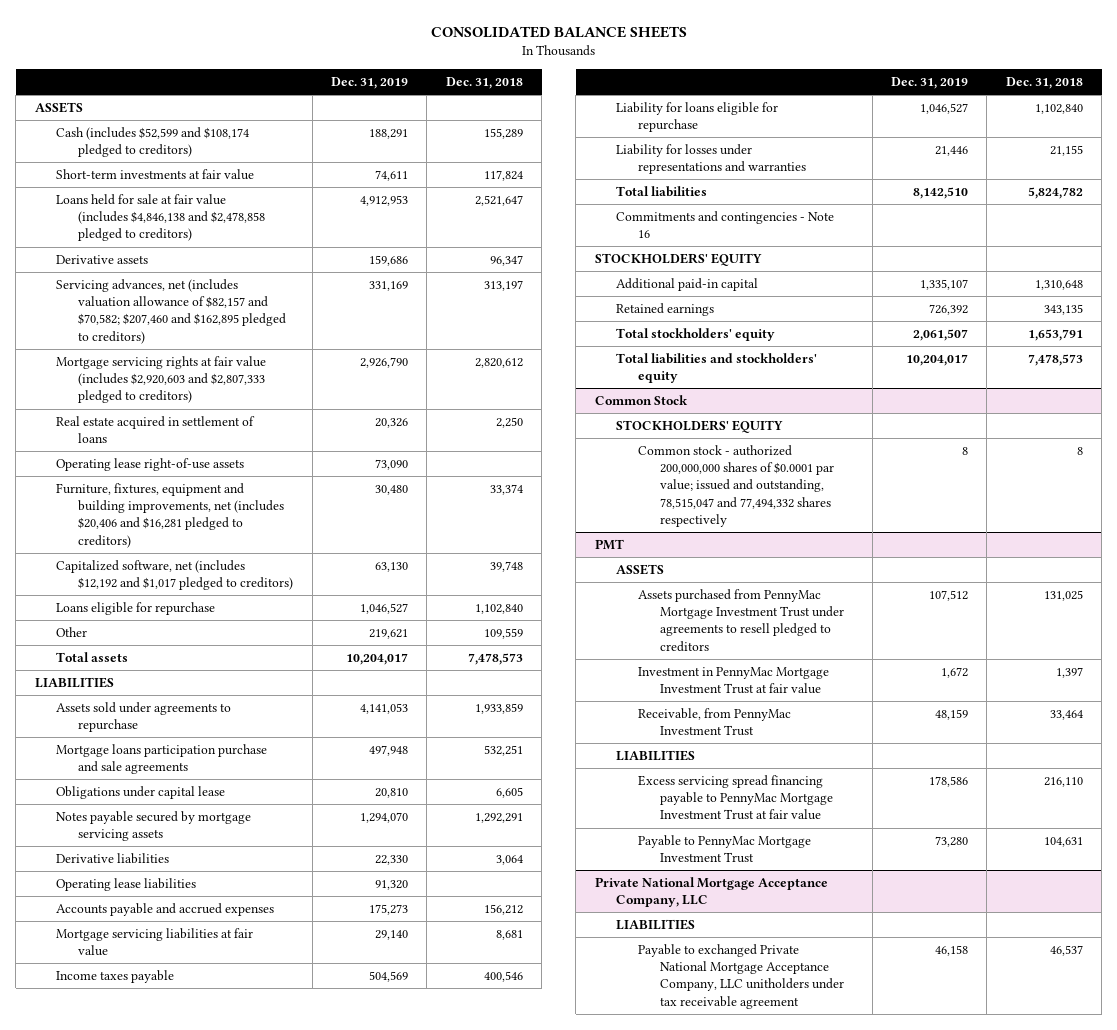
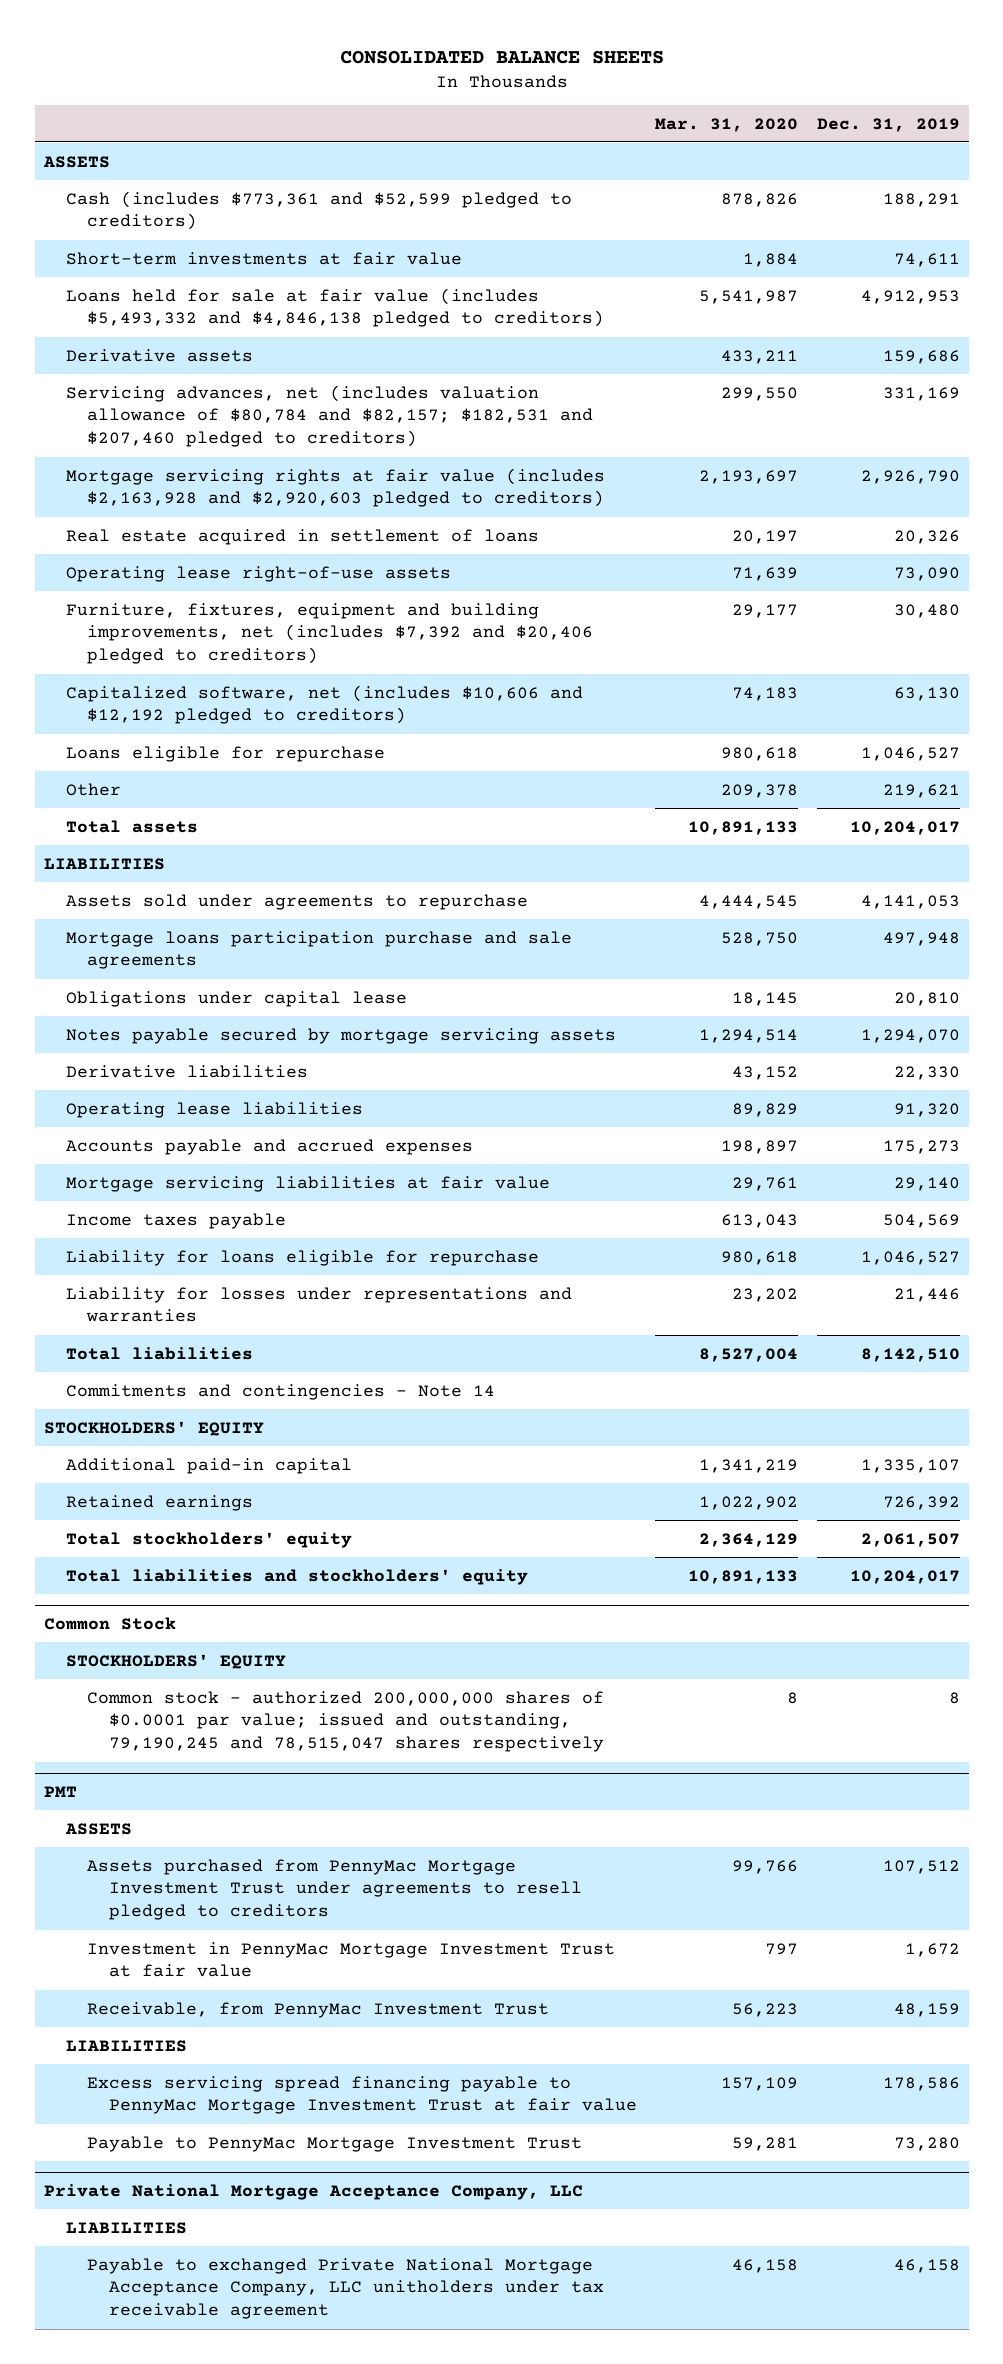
[445,77,523,90] Dec. 31, 2018 -> none
none -> [655,117,799,132] Mar. 31, 2020
[56,126,250,158] Cash (includes $52,599 and $108,174 pledged to creditors) -> [65,190,572,231] Cash (includes $773,361 and $52,599 pledged to creditors)
[56,193,266,242] Loans held for sale at fair value (includes $4,846,138 and $2,478,858 pledged to creditors) -> [65,287,605,328] Loans held for sale at fair value (includes $5,493,332 and $4,846,138 pledged to creditors)
[56,278,287,344] Servicing advances, net (includes valuation allowance of $82,157 and $70,582; $207,460 and $162,895 pledged to creditors) -> [65,384,594,448] Servicing advances, net (includes valuation allowance of $80,784 and $82,157; $182,531 and $207,460 pledged to creditors)
[56,355,267,404] Mortgage servicing rights at fair value (includes $2,920,603 and $2,807,333 pledged to creditors) -> [65,467,605,508] Mortgage servicing rights at fair value (includes $2,163,928 and $2,920,603 pledged to creditors)
[56,482,285,548] Furniture, fixtures, equipment and building improvements, net (includes $20,406 and $16,281 pledged to creditors) -> [65,602,594,665] Furniture, fixtures, equipment and building improvements, net (includes $7,392 and $20,406 pledged to creditors)
[56,559,294,591] Capitalized software, net (includes $12,192 and $1,017 pledged to creditors) -> [65,684,583,725] Capitalized software, net (includes $10,606 and $12,192 pledged to creditors)
[616,210,835,239] Commitments and contingencies - Note 16 -> [65,1383,495,1400] Commitments and contingencies - Note 14
[638,444,834,528] Common stock - authorized 200,000,000 shares of $0.0001 par value; issued and outstanding, 78,515,047 and 77,494,332 shares respectively -> [87,1690,605,1753] Common stock - authorized 200,000,000 shares of $0.0001 par value; issued and outstanding, 79,190,245 and 78,515,047 shares respectively

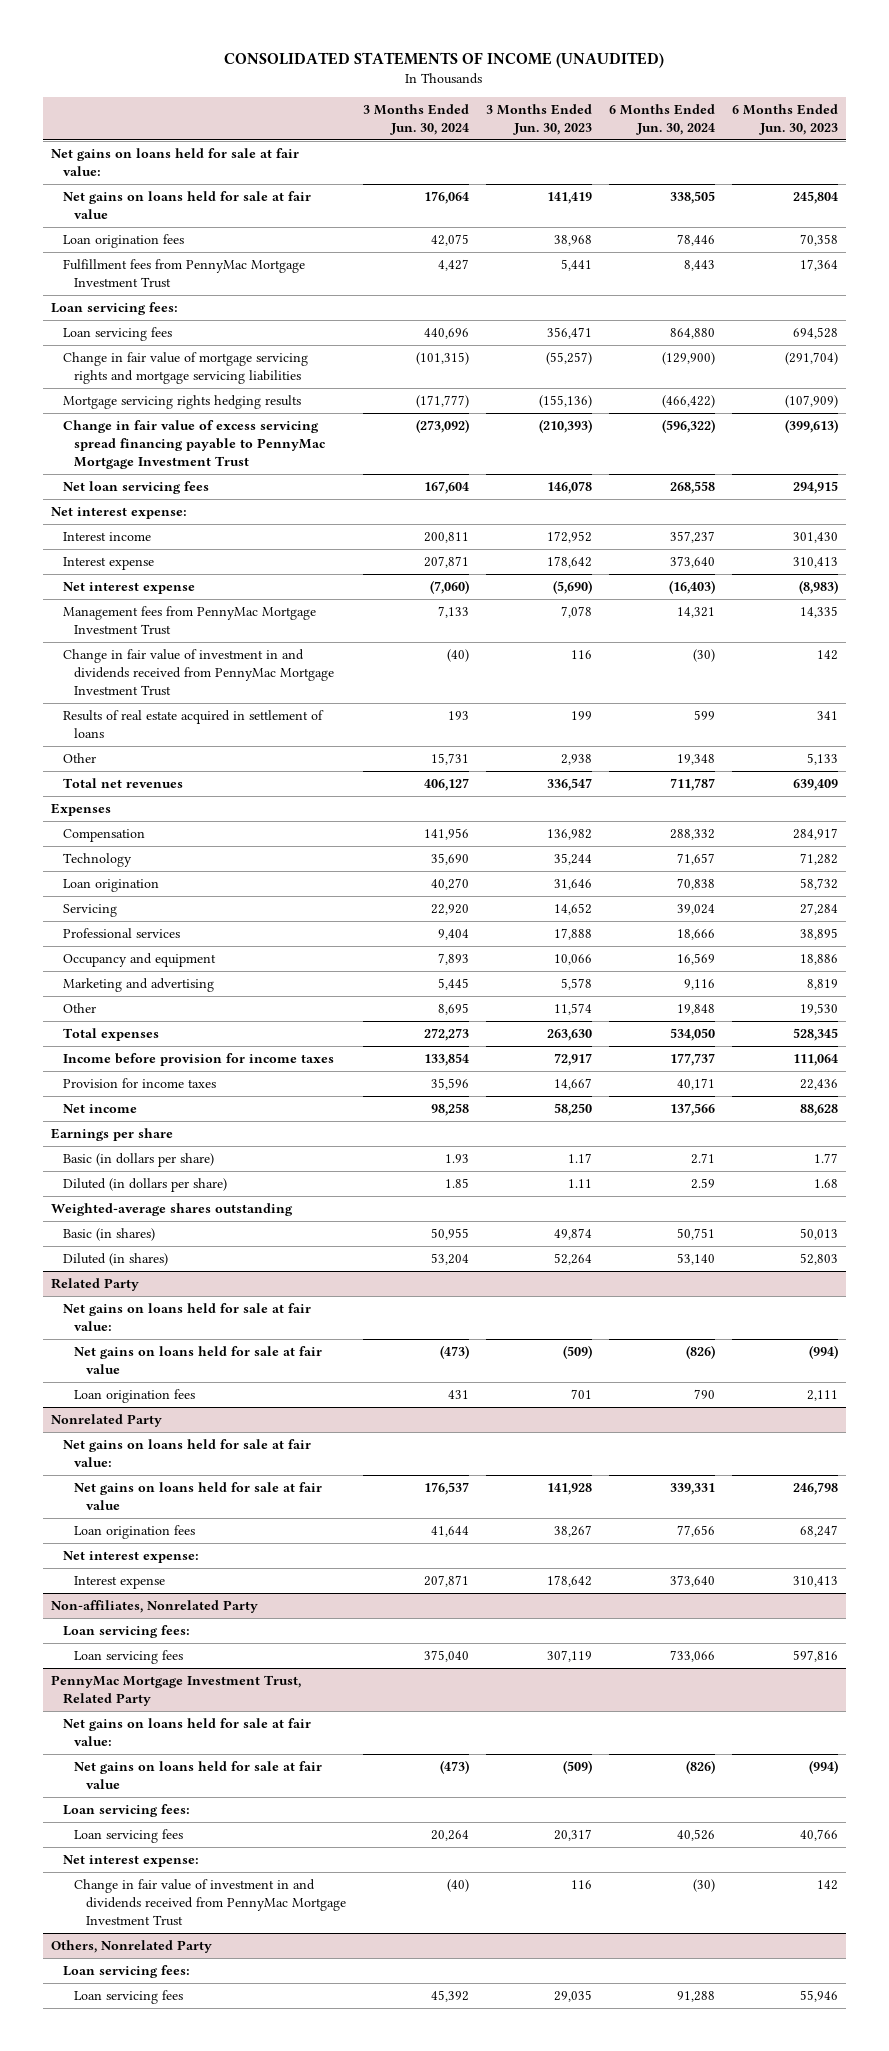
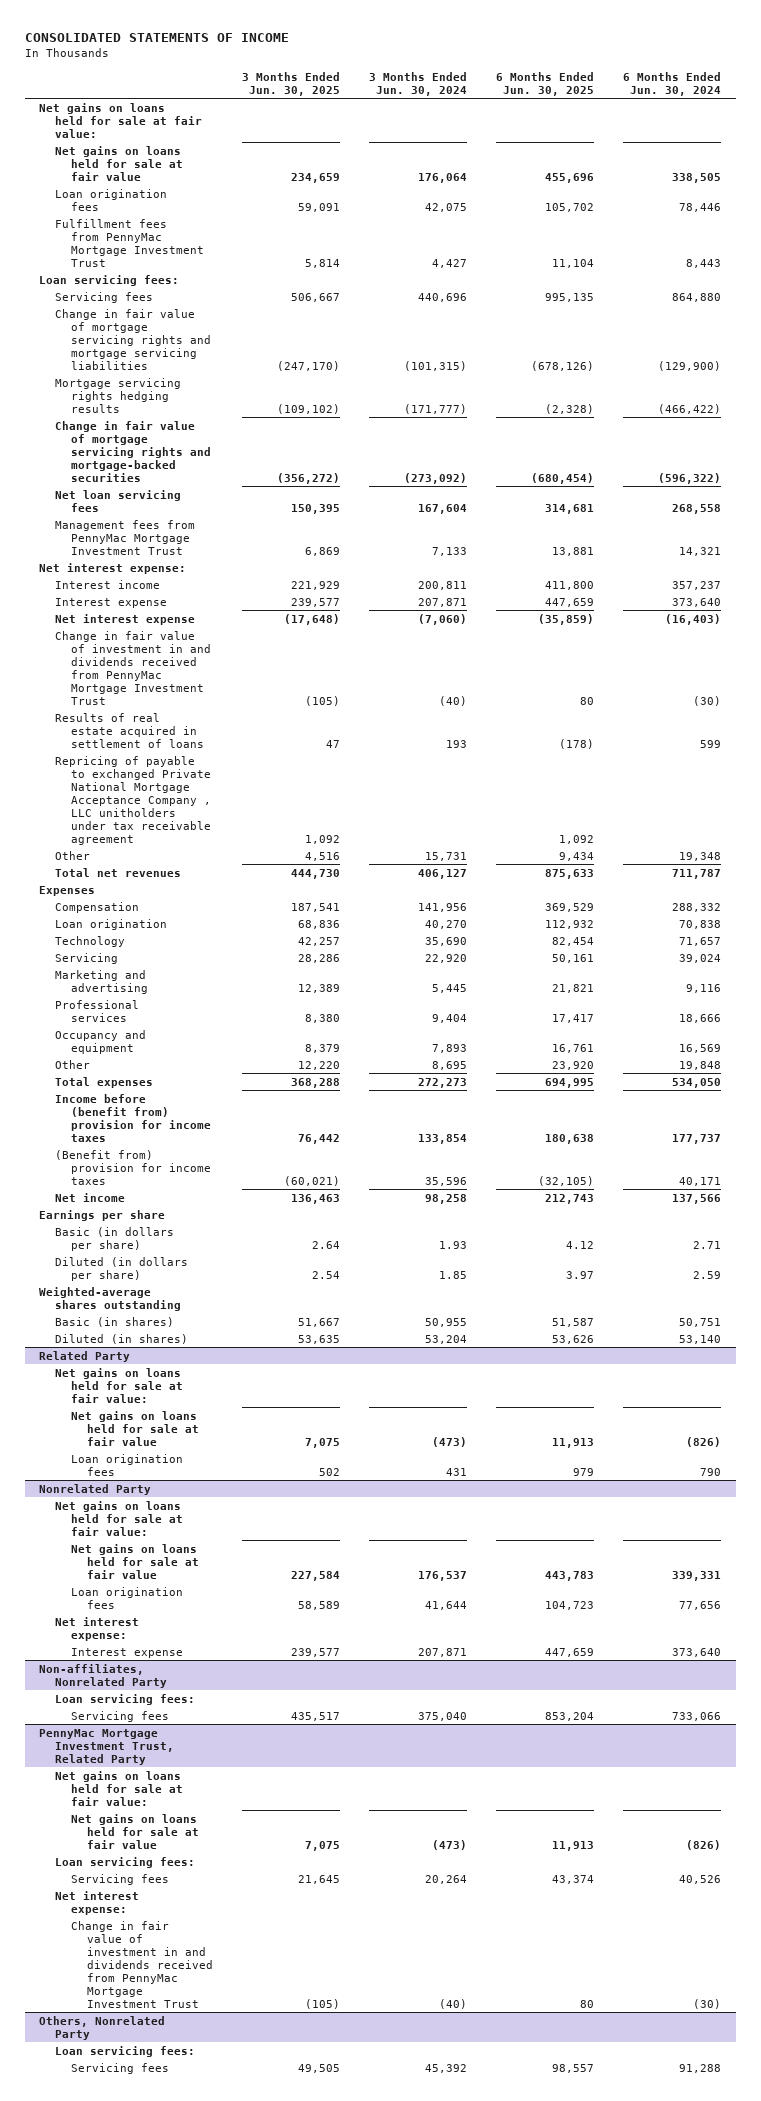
[224,52,665,69] CONSOLIDATED STATEMENTS OF INCOME (UNAUDITED) -> [24,32,289,42] CONSOLIDATED STATEMENTS OF INCOME
[485,104,592,136] 3 Months Ended Jun. 30, 2023 -> none
[731,104,838,136] 6 Months Ended Jun. 30, 2023 -> none
none -> [242,71,341,96] 3 Months Ended Jun. 30, 2025
none -> [496,71,595,96] 6 Months Ended Jun. 30, 2025
[62,327,172,342] Loan servicing fees -> [55,291,154,303] Servicing fees
[62,420,326,469] Change in fair value of excess servicing spread financing payable to PennyMac Mortgage Investment Trust -> [55,420,212,482] Change in fair value of mortgage servicing rights and mortgage-backed securities
[62,606,316,635] Management fees from PennyMac Mortgage Investment Trust -> [55,519,196,555] Management fees from PennyMac Mortgage Investment Trust
none -> [55,755,212,845] Repricing of payable to exchanged Private National Mortgage Acceptance Company , LLC unitholders under tax receivable agreement
[62,853,132,868] Technology -> [55,935,126,947] Technology
[62,978,214,993] Marketing and advertising -> [55,969,149,994] Marketing and advertising
[62,1053,334,1067] Income before provision for income taxes -> [55,1093,212,1142] Income before (benefit from) provision for income taxes
[62,1078,216,1089] Provision for income taxes -> [55,1149,212,1185] (Benefit from) provision for income taxes
[74,1650,184,1665] Loan servicing fees -> [71,1710,170,1722] Servicing fees
[74,1829,184,1844] Loan servicing fees -> [71,1873,170,1885] Servicing fees
[74,1990,184,2005] Loan servicing fees -> [71,2062,170,2074] Servicing fees

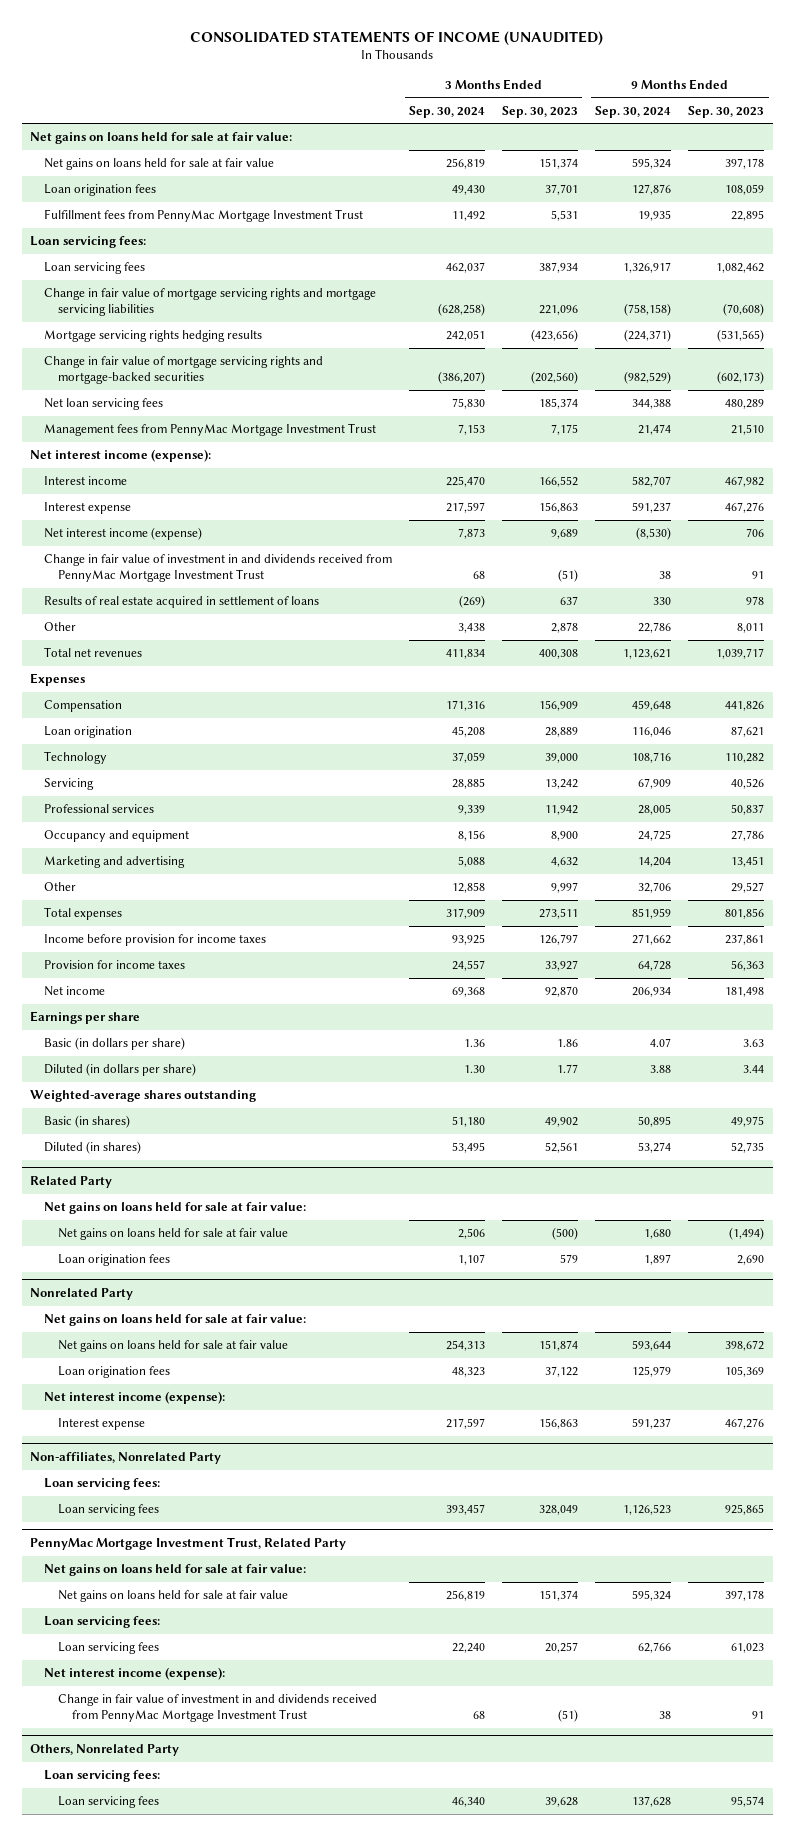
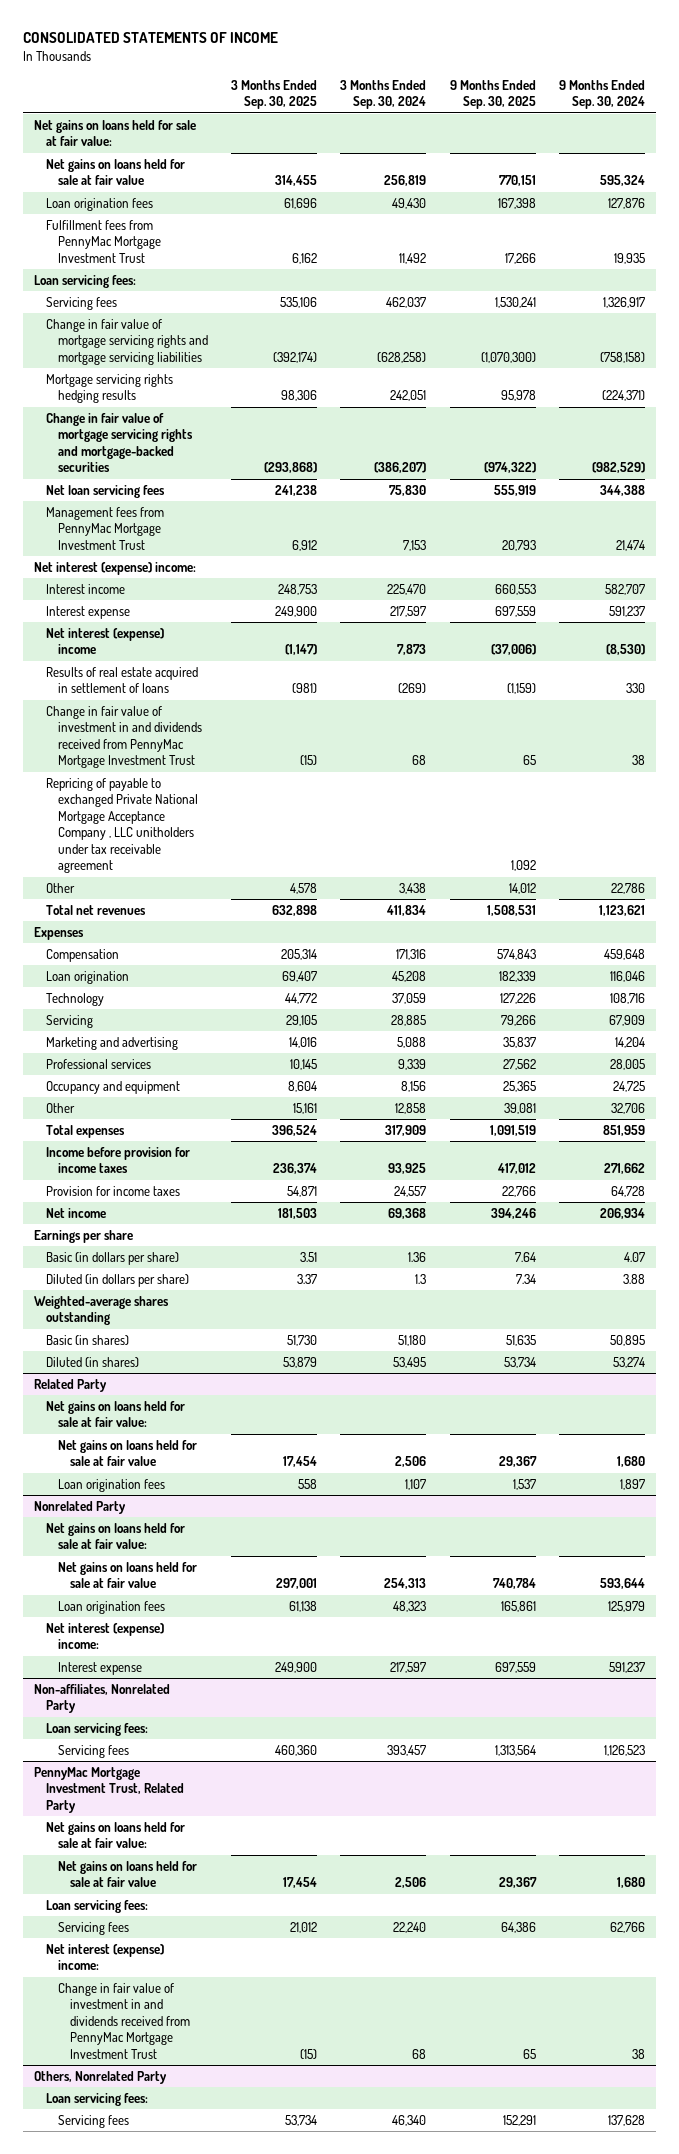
[190,30,604,46] CONSOLIDATED STATEMENTS OF INCOME (UNAUDITED) -> [22,32,278,44] CONSOLIDATED STATEMENTS OF INCOME
[502,105,579,118] Sep. 30, 2023 -> none
[688,105,765,118] Sep. 30, 2023 -> none
none -> [231,79,318,110] 3 Months Ended Sep. 30, 2025
none -> [449,79,536,110] 9 Months Ended Sep. 30, 2025
[44,262,146,275] Loan servicing fees -> [46,296,118,310] Servicing fees
[30,449,212,463] Net interest income (expense): -> [34,561,197,575] Net interest (expense) income:
[44,527,203,541] Net interest income (expense) -> [46,627,165,655] Net interest (expense) income
[44,554,393,582] Change in fair value of investment in and dividends received from PennyMac Mortgage Investment Trust -> [46,705,202,769] Change in fair value of investment in and dividends received from PennyMac Mortgage Investment Trust
none -> [46,777,198,874] Repricing of payable to exchanged Private National Mortgage Acceptance Company , LLC unitholders under tax receivable agreement
[44,856,186,869] Marketing and advertising -> [46,1036,179,1050] Marketing and advertising
[464,1065,486,1074] 1.30 -> [415,1273,427,1284] 1.3
[44,1391,226,1405] Net interest income (expense): -> [46,1622,165,1650] Net interest (expense) income:
[57,1504,159,1517] Loan servicing fees -> [57,1744,129,1758] Servicing fees
[446,1590,486,1602] 256,819 -> [395,1877,427,1889] 2,506
[632,1590,672,1602] 595,324 -> [616,1877,645,1889] 1,680
[57,1642,159,1655] Loan servicing fees -> [57,1921,129,1935] Servicing fees
[44,1667,226,1681] Net interest income (expense): -> [46,1943,165,1971] Net interest (expense) income:
[57,1796,159,1809] Loan servicing fees -> [57,2114,129,2128] Servicing fees

